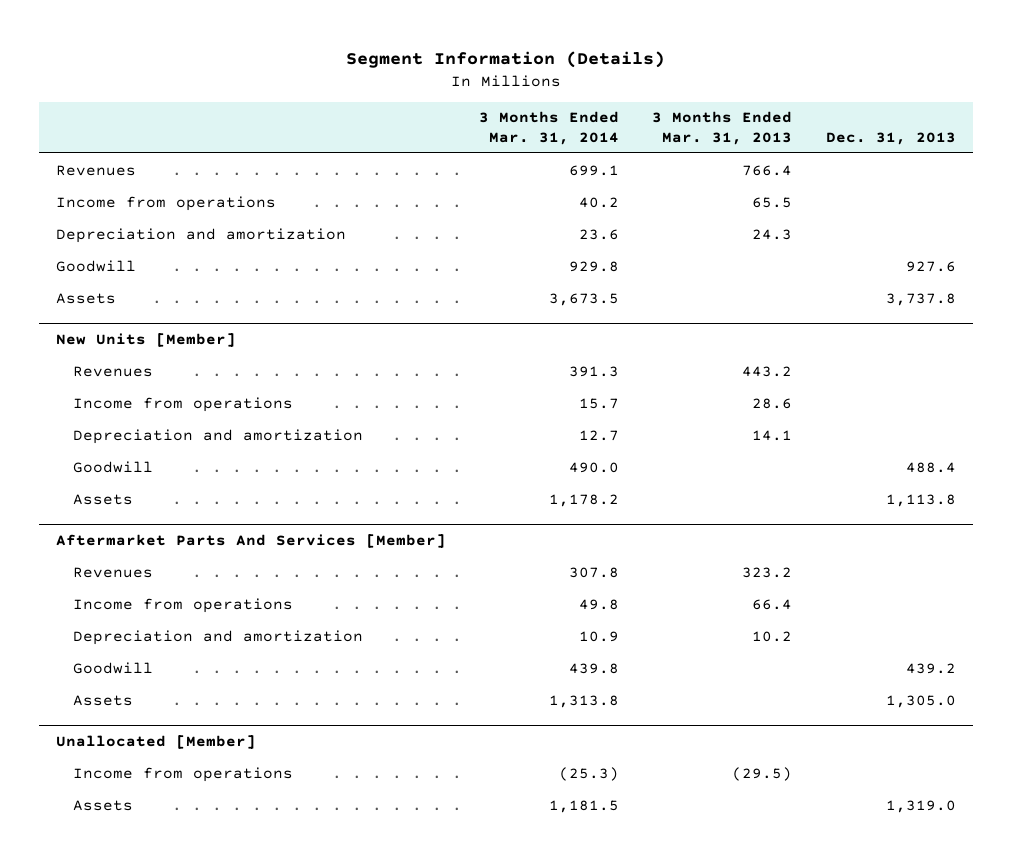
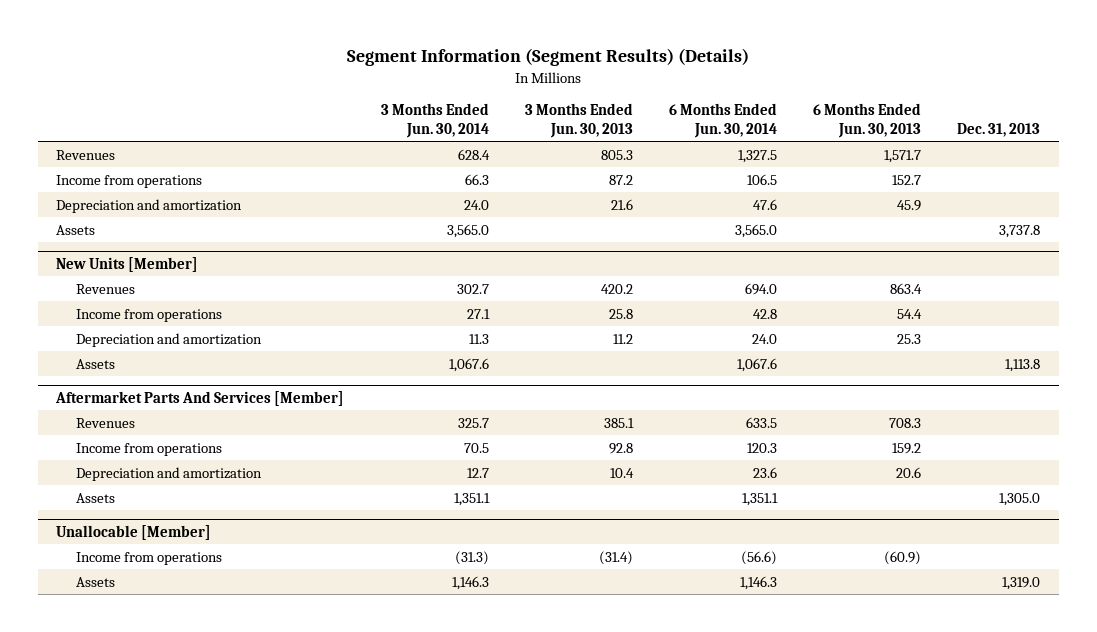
[345,50,665,68] Segment Information (Details) -> [347,47,750,66] Segment Information (Segment Results) (Details)
[479,111,620,145] 3 Months Ended Mar. 31, 2014 -> none
[652,111,793,145] 3 Months Ended Mar. 31, 2013 -> none
none -> [380,103,489,138] 3 Months Ended Jun. 30, 2014
none -> [524,103,633,138] 3 Months Ended Jun. 30, 2013
none -> [669,103,778,138] 6 Months Ended Jun. 30, 2014
none -> [813,103,922,138] 6 Months Ended Jun. 30, 2013
[55,259,136,272] Goodwill -> none
[72,460,153,473] Goodwill -> none
[72,661,153,674] Goodwill -> none
[55,735,256,750] Unallocated [Member] -> [56,524,212,540] Unallocable [Member]

